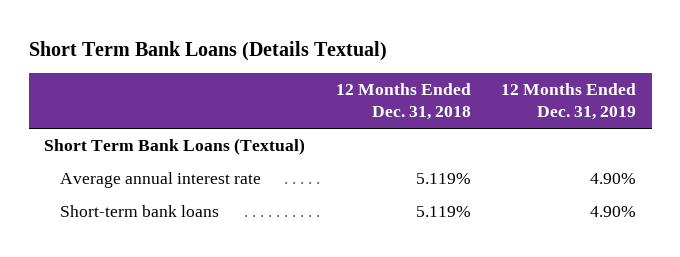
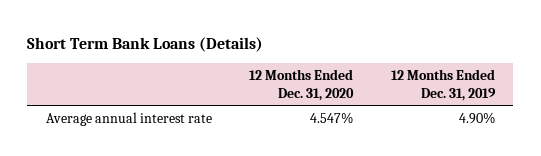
[28,40,387,61] Short Term Bank Loans (Details Textual) -> [27,37,264,53] Short Term Bank Loans (Details)
[335,83,471,120] 12 Months Ended Dec. 31, 2018 -> none
none -> [249,68,355,102] 12 Months Ended Dec. 31, 2020
[43,138,305,156] Short Term Bank Loans (Textual) -> none
[60,205,220,218] Short-term bank loans -> none

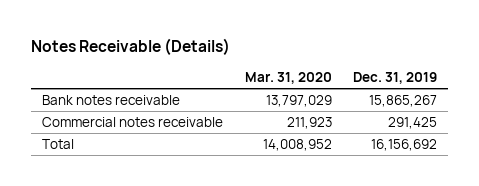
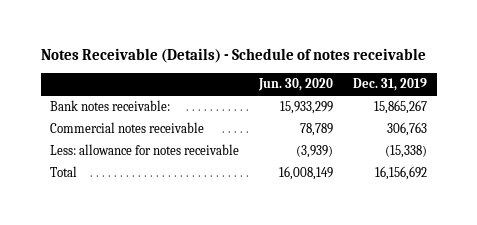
[31,38,231,56] Notes Receivable (Details) -> [40,48,426,64] Notes Receivable (Details) - Schedule of notes receivable
[244,71,332,84] Mar. 31, 2020 -> none
none -> [258,78,334,92] Jun. 30, 2020
[42,95,181,106] Bank notes receivable -> [50,100,171,112] Bank notes receivable:
[388,117,438,130] 291,425 -> [386,122,427,137] 306,763
none -> [50,144,240,156] Less: allowance for notes receivable

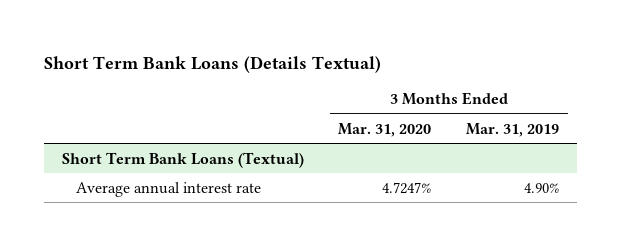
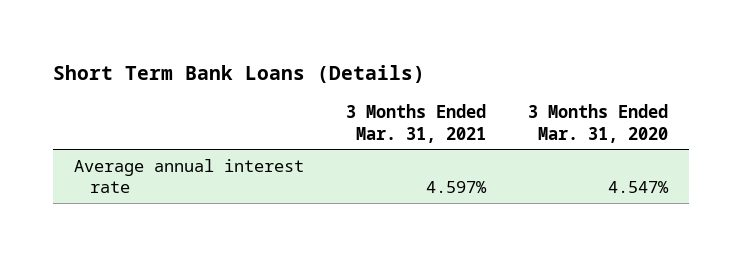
[44,55,382,73] Short Term Bank Loans (Details Textual) -> [53,64,426,83] Short Term Bank Loans (Details)
[466,122,560,137] Mar. 31, 2019 -> none
none -> [345,104,486,144] 3 Months Ended Mar. 31, 2021
[61,151,304,168] Short Term Bank Loans (Textual) -> none
[382,181,432,194] 4.7247% -> [607,181,669,194] 4.547%

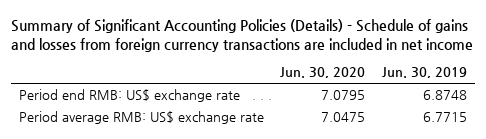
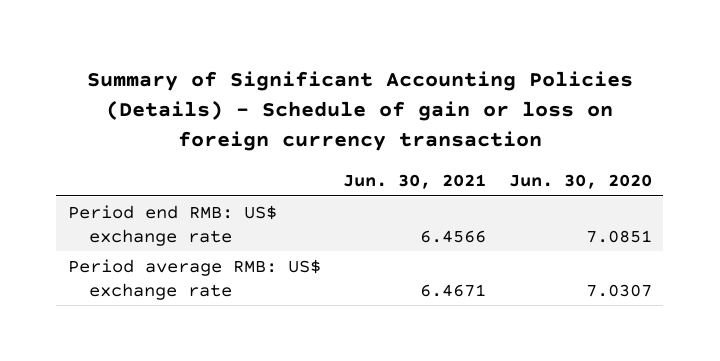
[10,18,473,52] Summary of Significant Accounting Policies (Details) - Schedule of gains and losses from foreign currency transactions are included in net income -> [86,71,633,152] Summary of Significant Accounting Policies (Details) - Schedule of gain or loss on foreign currency transaction
[382,67,468,79] Jun. 30, 2019 -> none
none -> [343,174,487,190] Jun. 30, 2021
[321,90,366,101] 7.0795 -> [585,229,652,243] 7.0851
[321,112,366,123] 7.0475 -> [585,283,652,297] 7.0307

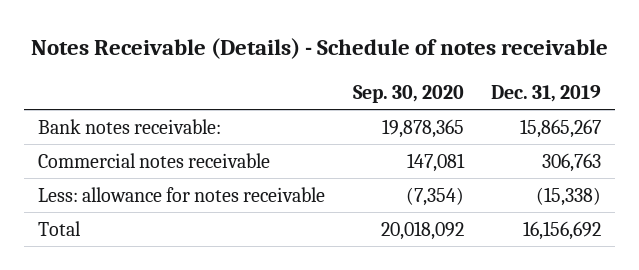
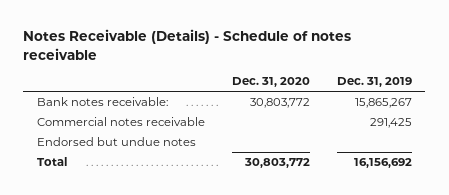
[352,84,464,103] Sep. 30, 2020 -> none
none -> [231,77,310,88] Dec. 31, 2020
[37,186,325,202] Less: allowance for notes receivable -> none
[542,152,602,172] 306,763 -> [369,118,412,129] 291,425
none -> [36,137,196,147] Endorsed but undue notes

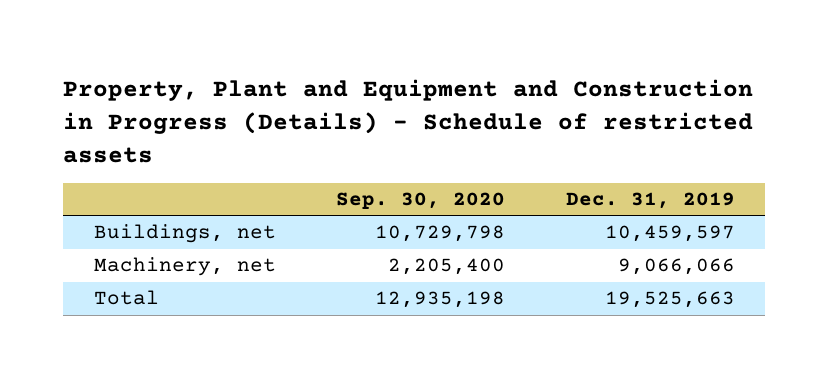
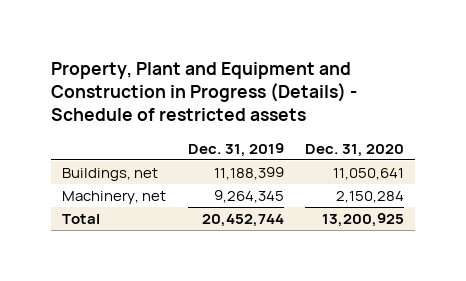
[336,192,506,210] Sep. 30, 2020 -> none
none -> [304,143,404,157] Dec. 31, 2020
[604,225,735,243] 10,459,597 -> [213,167,284,181] 11,188,399
[617,258,735,276] 9,066,066 -> [213,190,284,204] 9,264,345
[604,291,735,309] 19,525,663 -> [201,214,284,228] 20,452,744

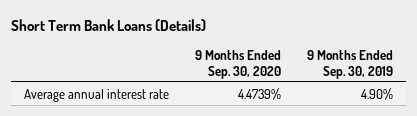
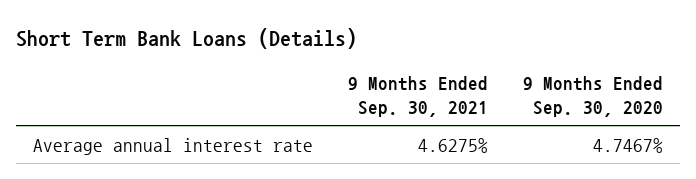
[307,49,394,79] 9 Months Ended Sep. 30, 2019 -> none
none -> [347,76,488,117] 9 Months Ended Sep. 30, 2021
[238,87,282,100] 4.4739% -> [592,137,663,153] 4.7467%

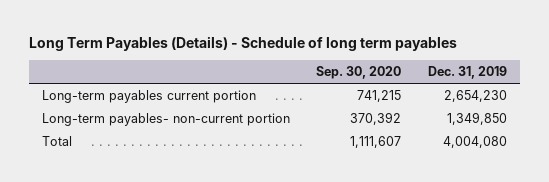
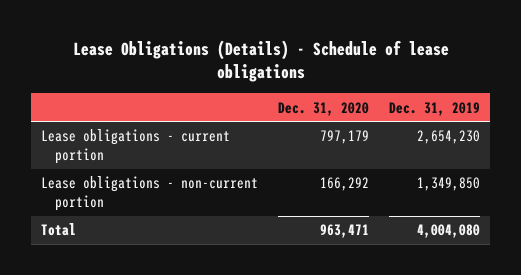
[28,35,457,51] Long Term Payables (Details) - Schedule of long term payables -> [72,39,449,83] Lease Obligations (Details) - Schedule of lease obligations
[316,66,402,80] Sep. 30, 2020 -> none
none -> [278,101,370,116] Dec. 31, 2020
[42,89,257,103] Long-term payables current portion -> [41,129,231,165] Lease obligations - current portion
[42,112,291,126] Long-term payables- non-current portion -> [41,176,259,212] Lease obligations - non-current portion

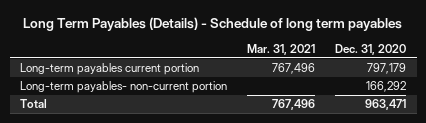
[72,39,449,83] Lease Obligations (Details) - Schedule of lease obligations -> [23,16,403,31] Long Term Payables (Details) - Schedule of long term payables
[388,101,480,116] Dec. 31, 2019 -> none
none -> [247,43,316,55] Mar. 31, 2021
[41,129,231,165] Lease obligations - current portion -> [20,63,200,76] Long-term payables current portion
[41,176,259,212] Lease obligations - non-current portion -> [20,81,228,94] Long-term payables- non-current portion

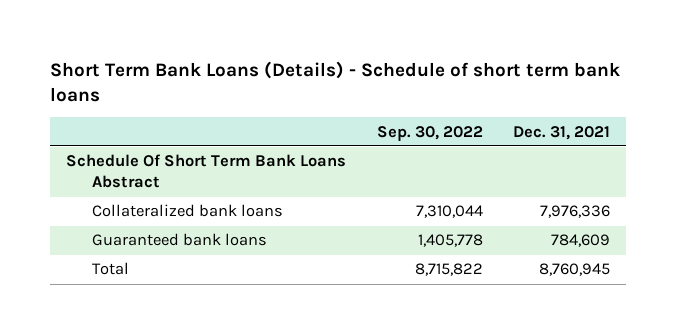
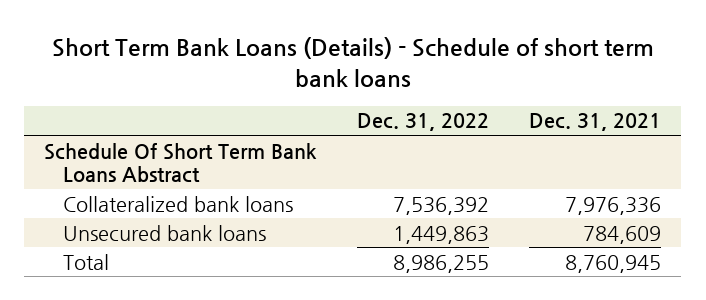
[376,125,483,141] Sep. 30, 2022 -> none
none -> [356,113,489,132] Dec. 31, 2022
[91,233,267,247] Guaranteed bank loans -> [62,224,266,241] Unsecured bank loans

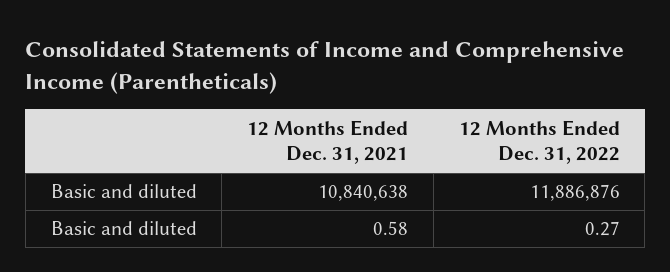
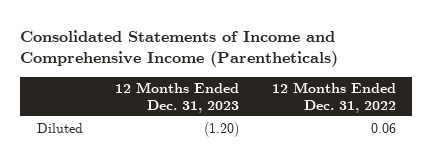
[247,119,409,165] 12 Months Ended Dec. 31, 2021 -> none
none -> [115,81,240,113] 12 Months Ended Dec. 31, 2023
[50,184,197,199] Basic and diluted -> none
[50,221,197,236] Basic and diluted -> [36,122,83,133] Diluted
[584,221,620,237] 0.27 -> [370,122,396,133] 0.06

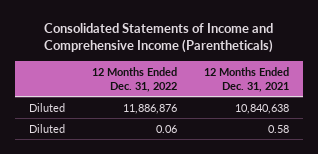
[115,81,240,113] 12 Months Ended Dec. 31, 2023 -> none
none -> [204,66,290,92] 12 Months Ended Dec. 31, 2021
none -> [28,102,65,112] Diluted

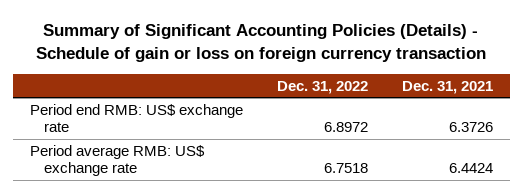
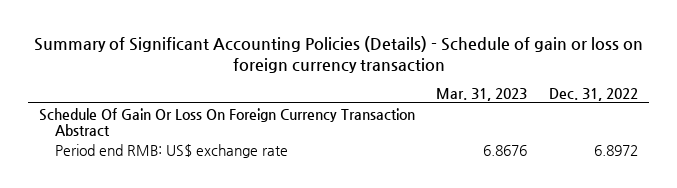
[401,80,493,94] Dec. 31, 2021 -> none
none -> [436,87,528,101] Mar. 31, 2023
none -> [38,107,415,136] Schedule Of Gain Or Loss On Foreign Currency Transaction Abstract
[29,144,205,177] Period average RMB: US$ exchange rate -> none

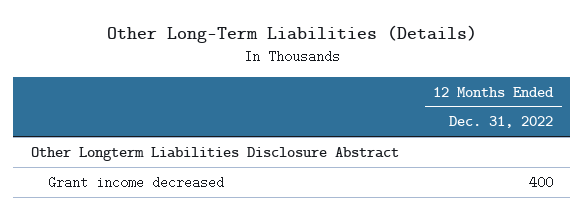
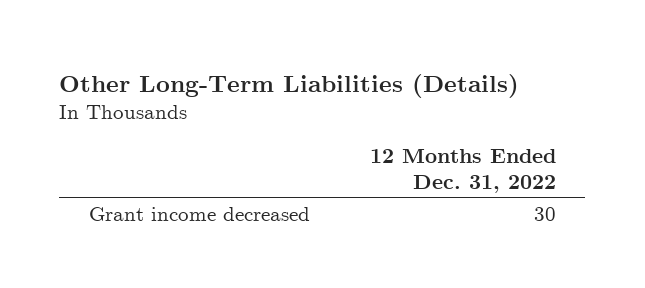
[30,146,399,161] Other Longterm Liabilities Disclosure Abstract -> none
[529,175,554,189] 400 -> [533,206,556,221] 30

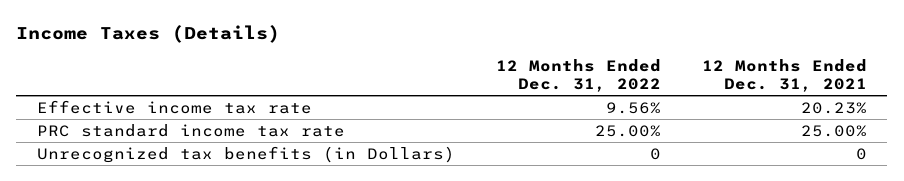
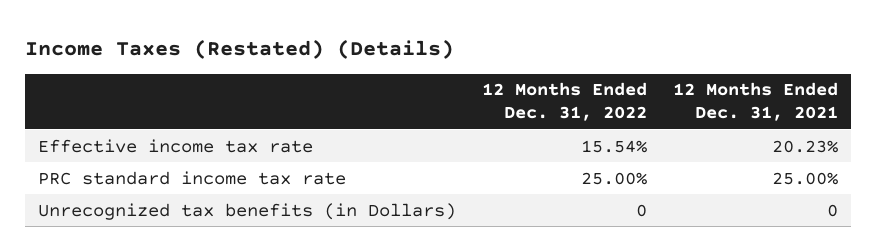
[16,25,281,44] Income Taxes (Details) -> [25,38,455,59] Income Taxes (Restated) (Details)
[605,101,661,114] 9.56% -> [581,139,648,153] 15.54%

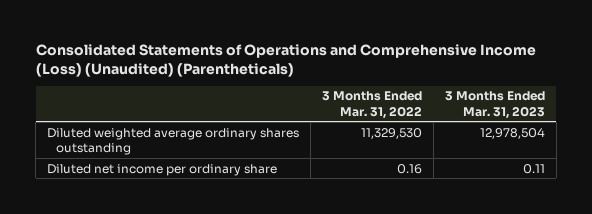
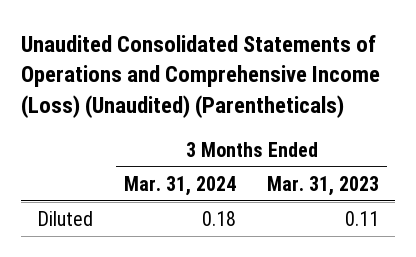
[35,43,536,77] Consolidated Statements of Operations and Comprehensive Income (Loss) (Unaudited) (Parentheticals) -> [20,34,380,118] Unaudited Consolidated Statements of Operations and Comprehensive Income (Loss) (Unaudited) (Parentheticals)
[322,91,423,119] 3 Months Ended Mar. 31, 2022 -> none
none -> [124,175,237,196] Mar. 31, 2024
[47,127,300,156] Diluted weighted average ordinary shares outstanding -> none
[47,163,278,176] Diluted net income per ordinary share -> [36,211,93,227] Diluted

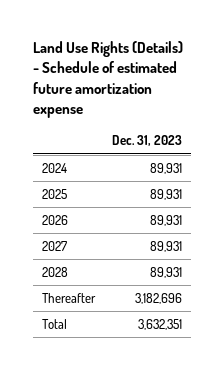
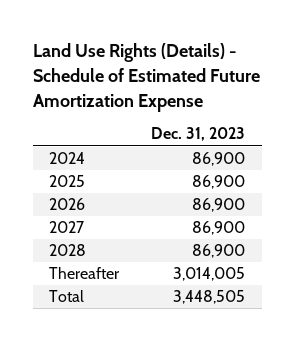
[32,41,183,119] Land Use Rights (Details) - Schedule of estimated future amortization expense -> [32,43,260,112] Land Use Rights (Details) - Schedule of Estimated Future Amortization Expense
[150,162,183,174] 89,931 -> [192,152,246,167] 86,900
[150,188,183,200] 89,931 -> [192,175,246,190] 86,900
[150,214,183,226] 89,931 -> [192,198,246,213] 86,900
[150,240,183,252] 89,931 -> [192,221,246,236] 86,900
[150,266,183,278] 89,931 -> [192,244,246,259] 86,900
[135,292,183,304] 3,182,696 -> [173,267,246,282] 3,014,005
[138,318,183,330] 3,632,351 -> [173,290,246,305] 3,448,505

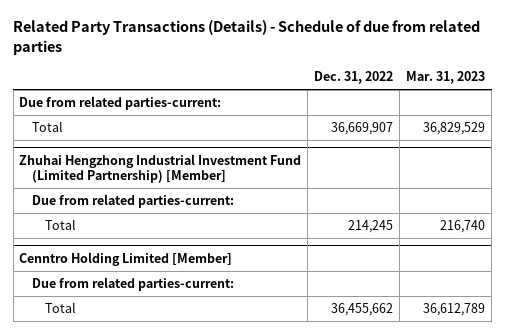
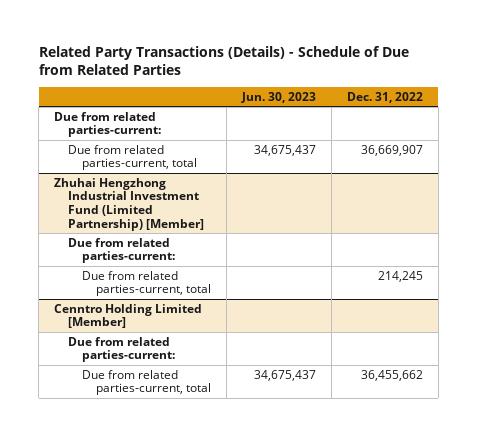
[13,20,481,55] Related Party Transactions (Details) - Schedule of due from related parties -> [38,46,409,76] Related Party Transactions (Details) - Schedule of Due from Related Parties
[406,71,486,85] Mar. 31, 2023 -> none
none -> [240,92,316,104] Jun. 30, 2023
[32,121,64,133] Total -> [68,144,197,171] Due from related parties-current, total
[44,219,76,231] Total -> [81,270,211,297] Due from related parties-current, total
[44,302,76,314] Total -> [81,369,211,396] Due from related parties-current, total

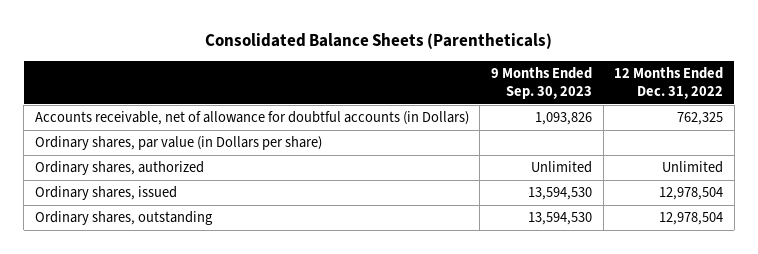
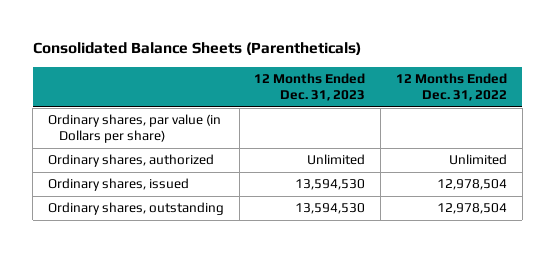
[491,67,593,100] 9 Months Ended Sep. 30, 2023 -> none
none -> [254,73,366,102] 12 Months Ended Dec. 31, 2023
[34,111,469,126] Accounts receivable, net of allowance for doubtful accounts (in Dollars) -> none

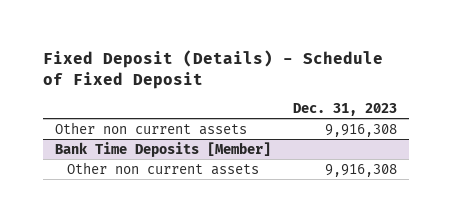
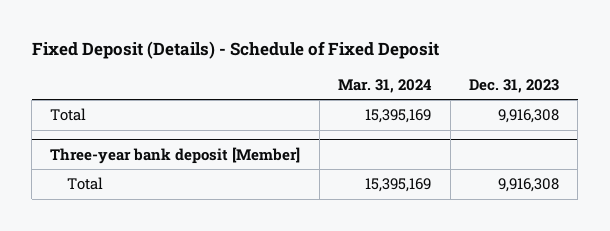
none -> [338,78,433,93] Mar. 31, 2024
[54,121,247,135] Other non current assets -> [50,108,87,122] Total
[54,141,271,157] Bank Time Deposits [Member] -> [50,146,301,164] Three-year bank deposit [Member]
[66,161,259,175] Other non current assets -> [66,177,103,191] Total

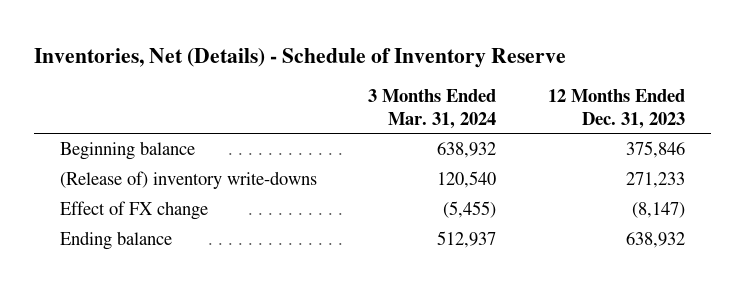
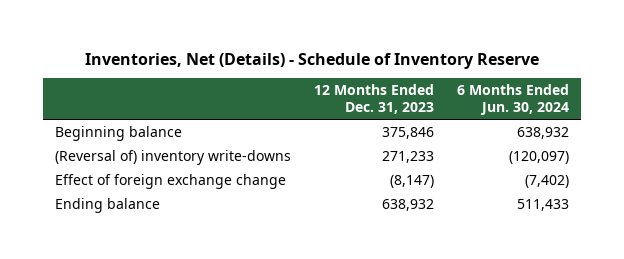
[368,89,497,129] 3 Months Ended Mar. 31, 2024 -> none
none -> [457,84,570,116] 6 Months Ended Jun. 30, 2024
[59,171,317,190] (Release of) inventory write-downs -> [54,149,291,165] (Reversal of) inventory write-downs
[59,201,208,221] Effect of FX change -> [54,173,286,189] Effect of foreign exchange change

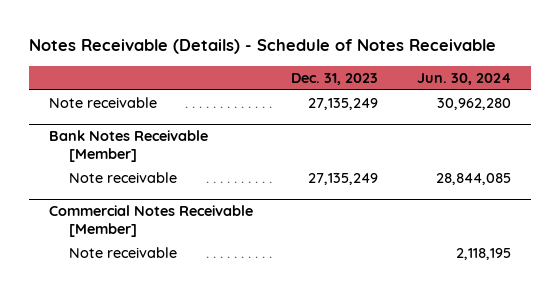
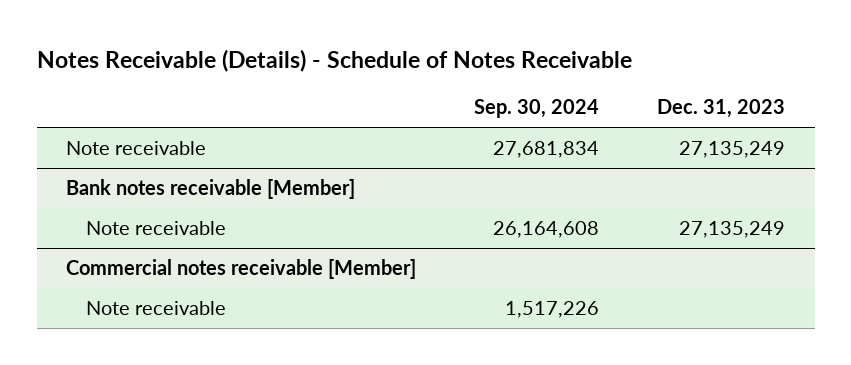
[417,72,512,85] Jun. 30, 2024 -> none
none -> [474,99,600,119] Sep. 30, 2024
[48,130,208,163] Bank Notes Receivable [Member] -> [66,178,356,199] Bank notes receivable [Member]
[48,205,253,238] Commercial Notes Receivable [Member] -> [66,258,417,279] Commercial notes receivable [Member]

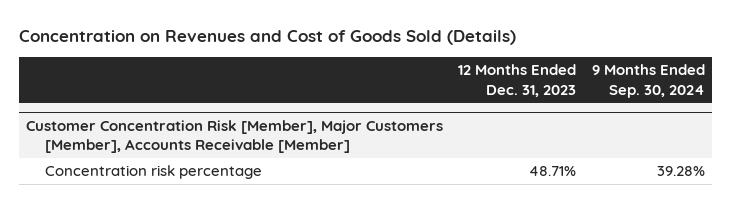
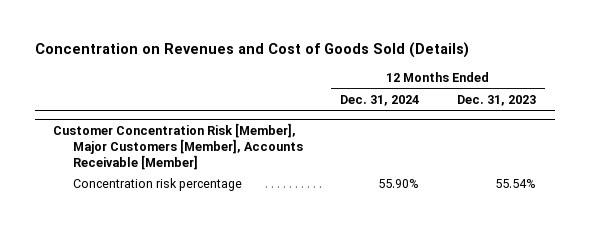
[591,64,705,98] 9 Months Ended Sep. 30, 2024 -> none
none -> [340,95,420,107] Dec. 31, 2024
[529,166,577,177] 48.71% -> [494,179,536,189] 55.54%

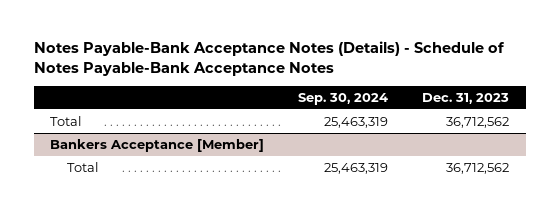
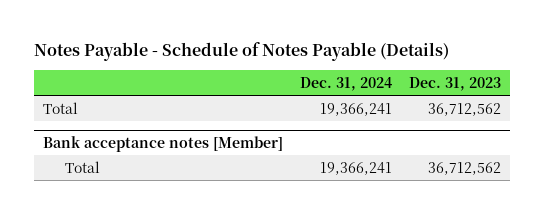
[33,41,505,77] Notes Payable-Bank Acceptance Notes (Details) - Schedule of Notes Payable-Bank Acceptance Notes -> [34,41,450,61] Notes Payable - Schedule of Notes Payable (Details)
[298,92,389,105] Sep. 30, 2024 -> none
none -> [299,76,392,91] Dec. 31, 2024
[50,138,265,152] Bankers Acceptance [Member] -> [42,135,283,152] Bank acceptance notes [Member]

